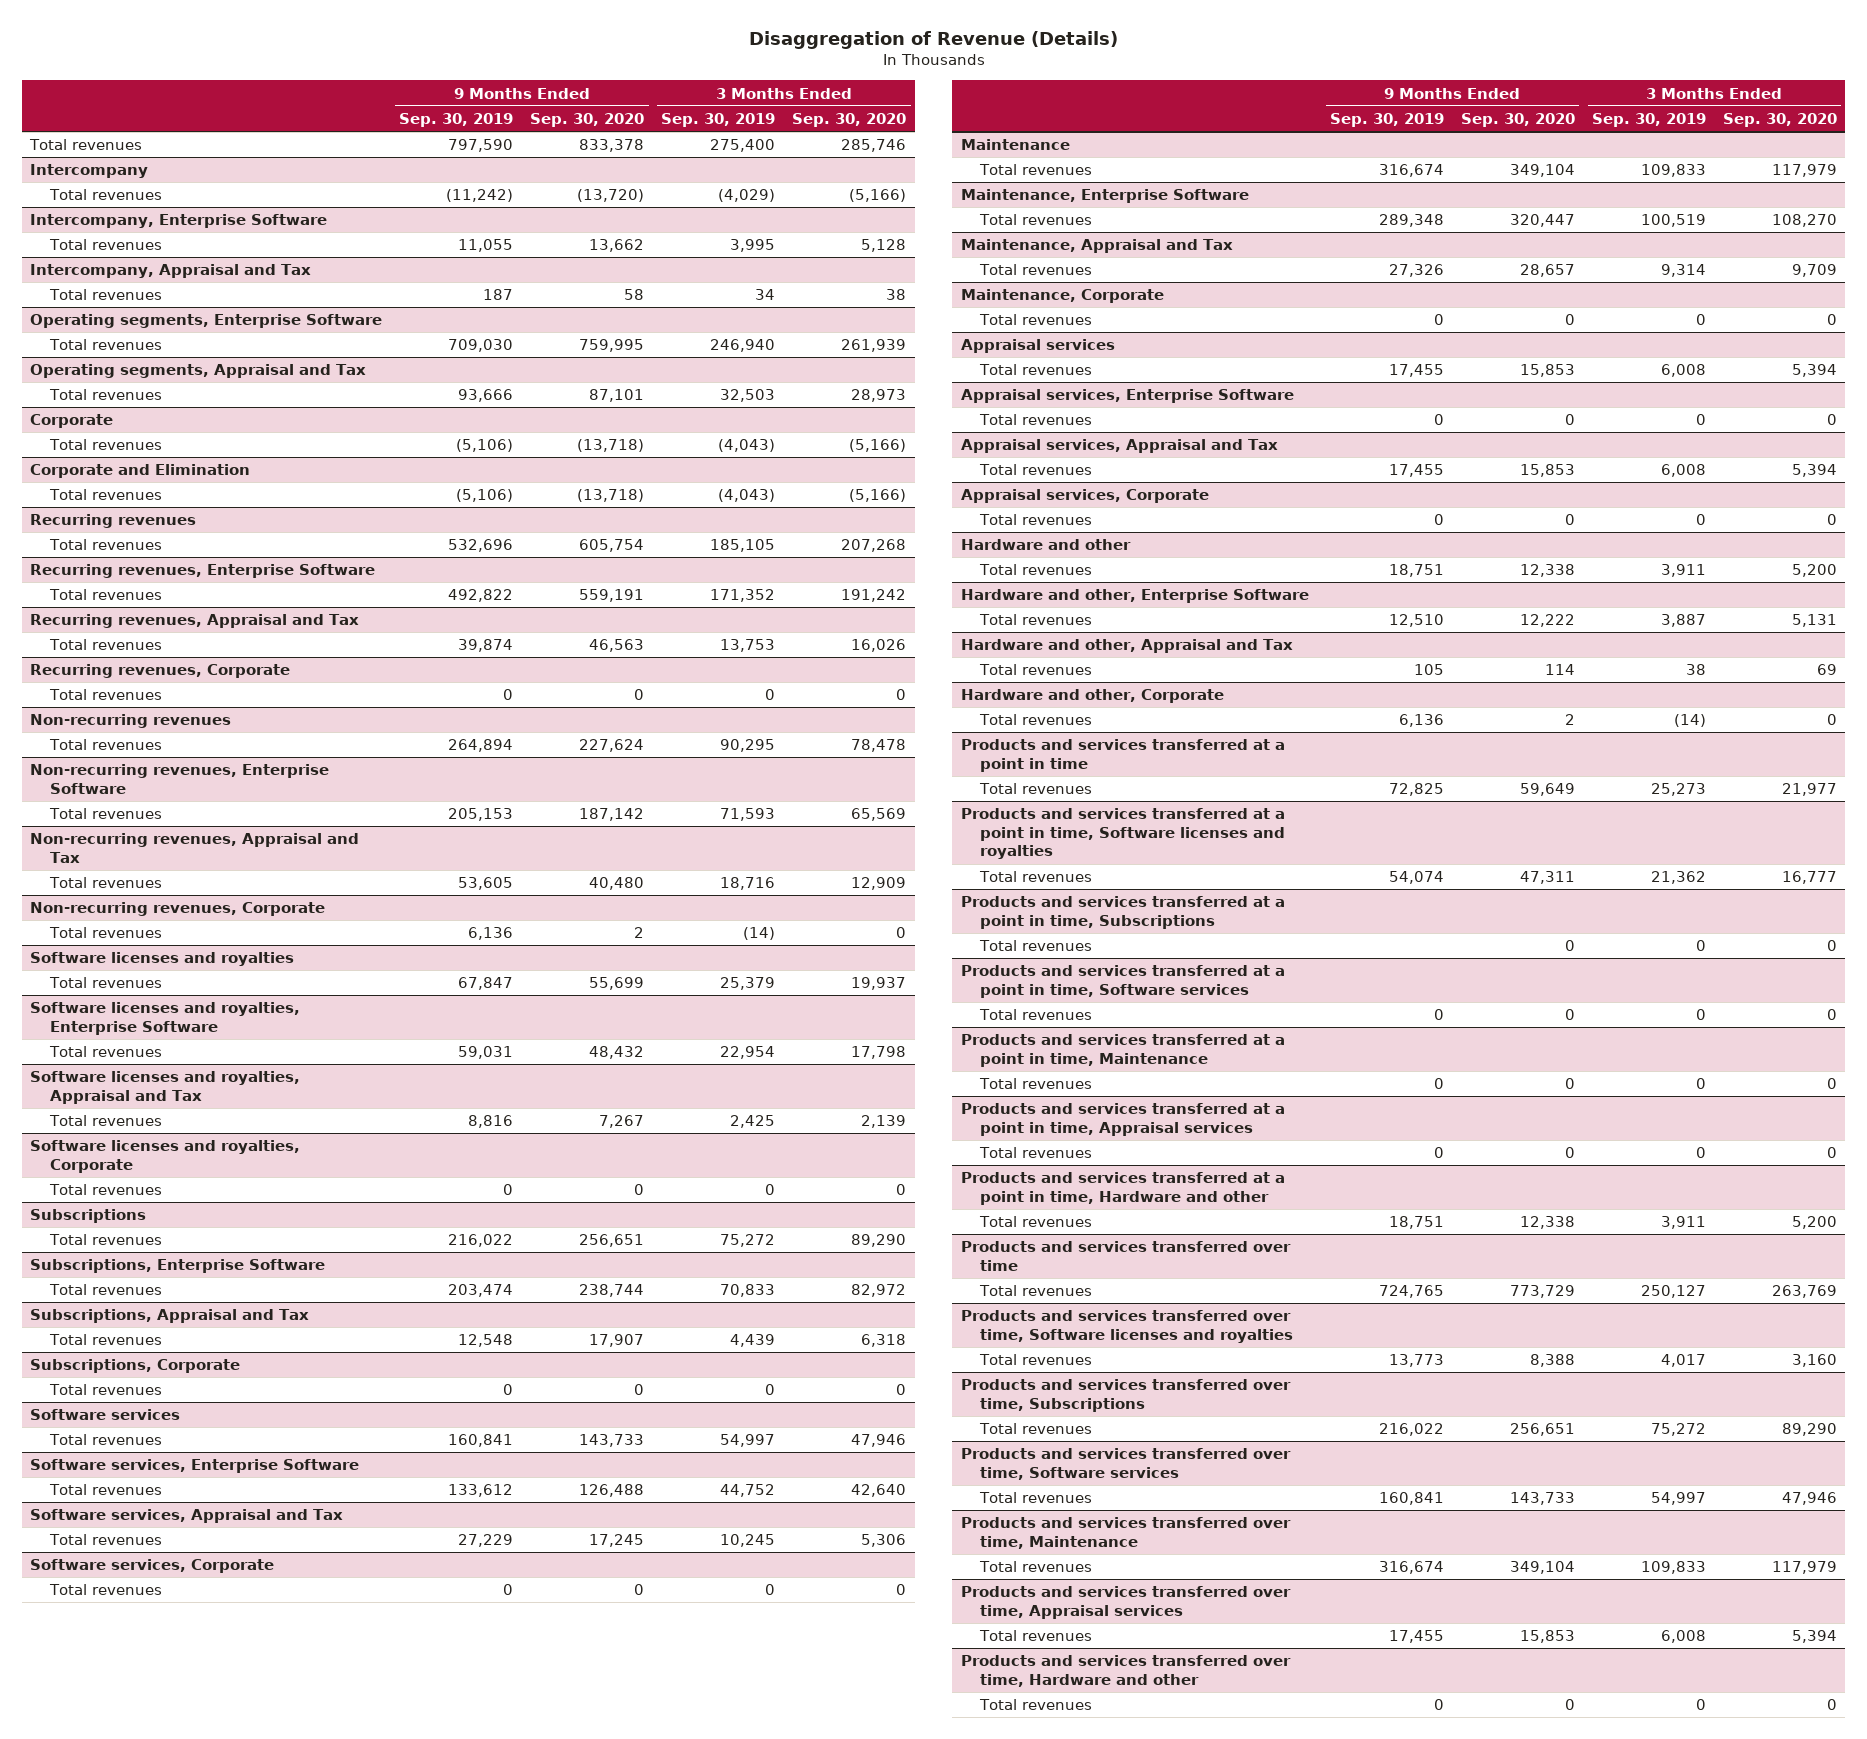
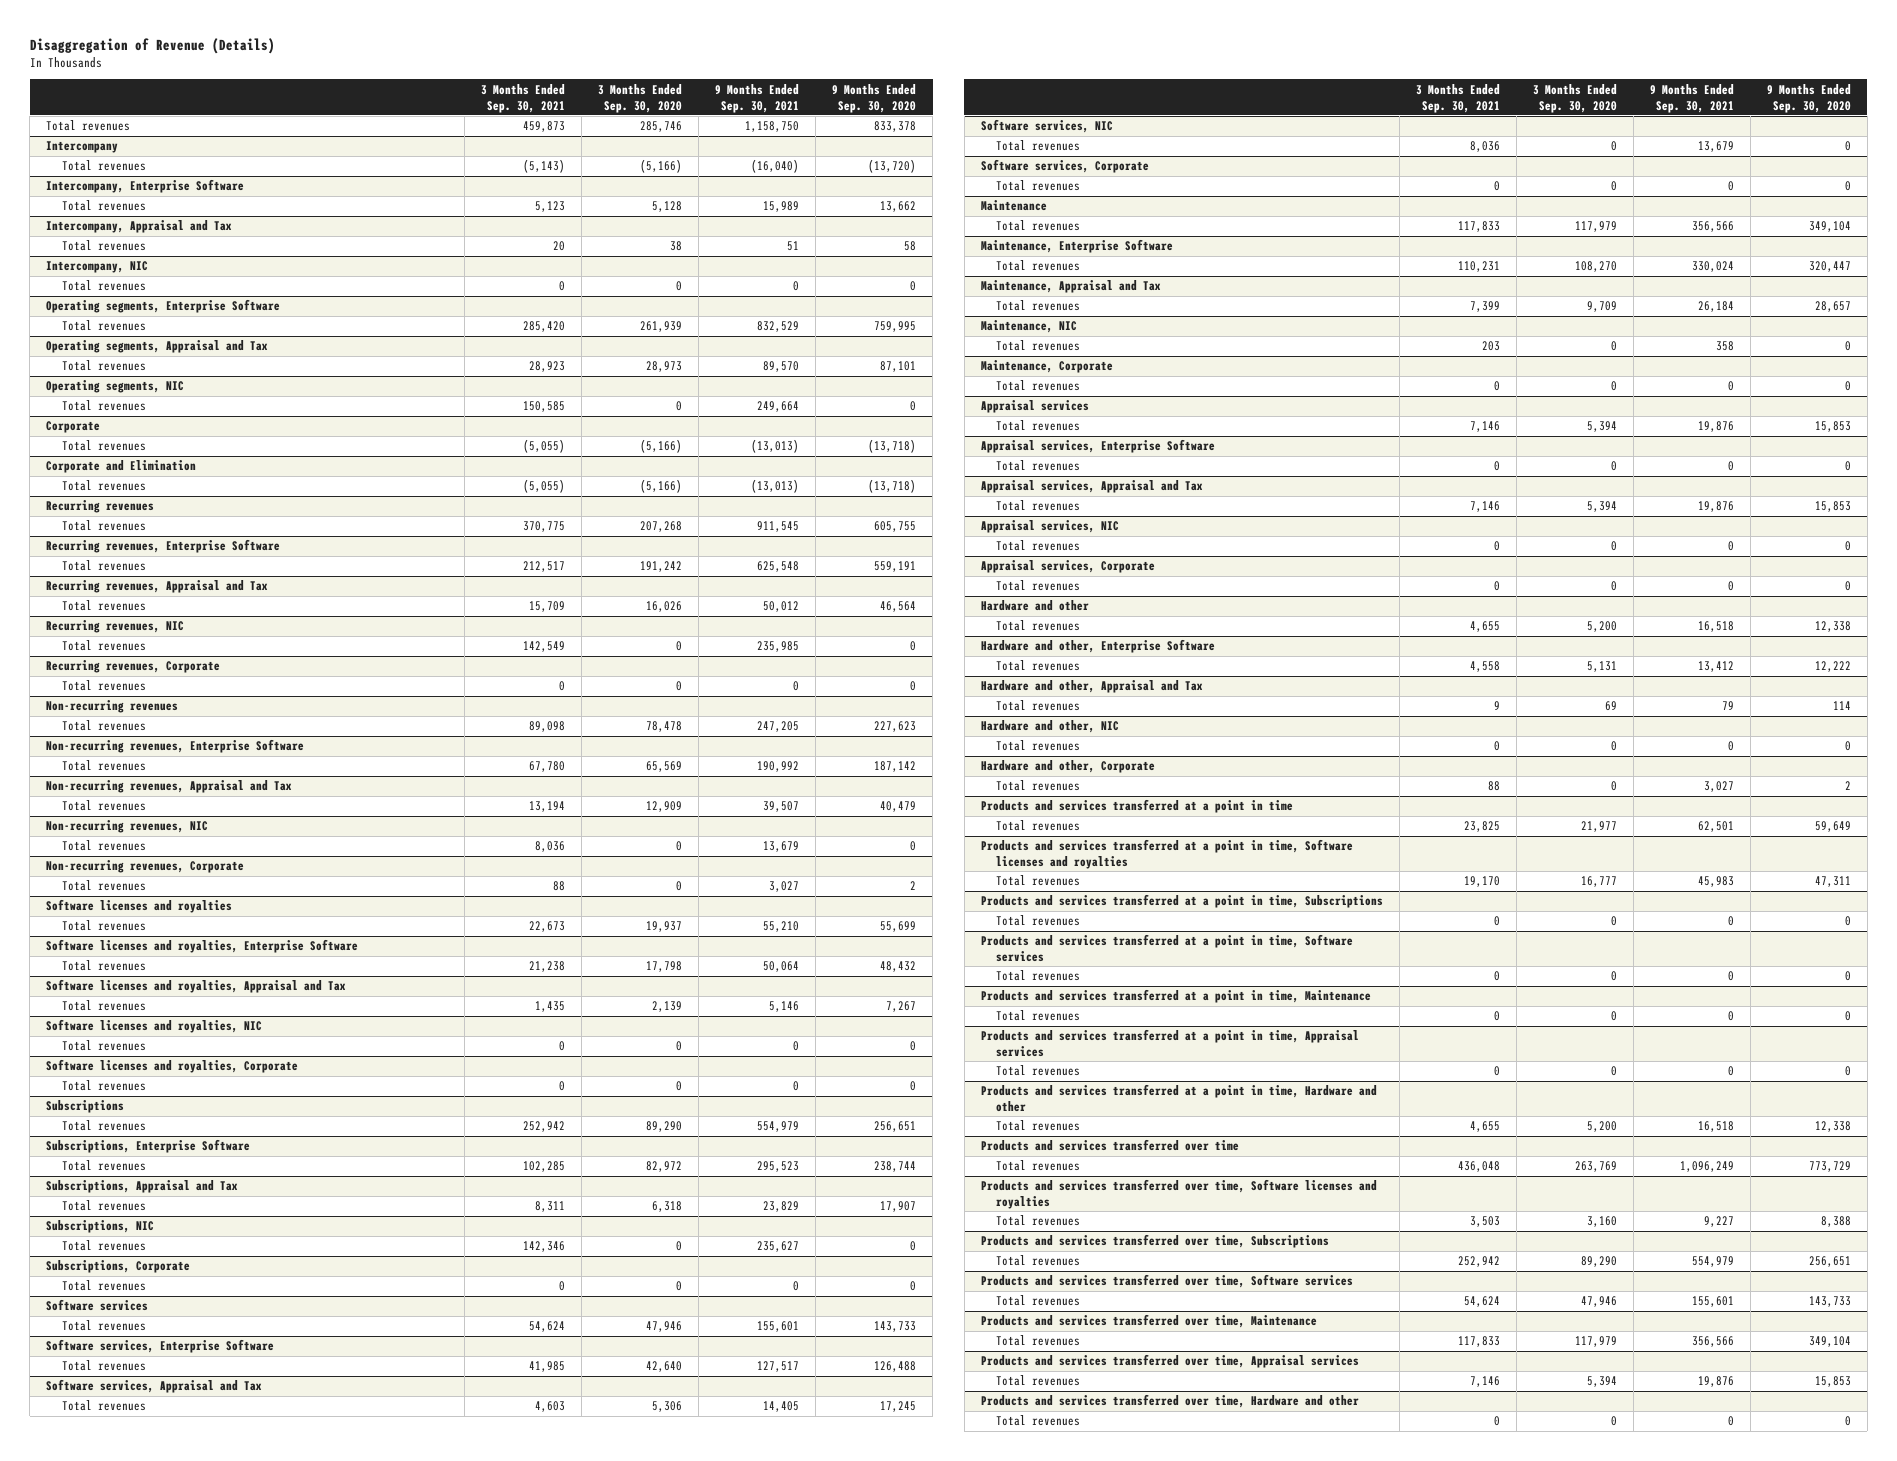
[399,112,514,127] Sep. 30, 2019 -> none
[661,112,776,127] Sep. 30, 2019 -> none
none -> [481,83,566,113] 3 Months Ended Sep. 30, 2021
none -> [715,83,800,113] 9 Months Ended Sep. 30, 2021
none -> [46,261,149,274] Intercompany, NIC
none -> [61,280,146,292] Total revenues
none -> [46,380,185,394] Operating segments, NIC
none -> [61,400,146,412] Total revenues
[579,539,645,553] 605,754 -> [874,521,917,533] 605,755
[589,639,645,653] 46,563 -> [880,601,917,613] 46,564
none -> [46,620,185,634] Recurring revenues, NIC
none -> [61,640,146,652] Total revenues
[579,739,645,753] 227,624 -> [874,721,917,733] 227,623
[589,877,645,891] 40,480 -> [880,801,917,813] 40,479
none -> [46,820,209,834] Non-recurring revenues, NIC
none -> [61,840,146,852] Total revenues
none -> [46,1019,263,1034] Software licenses and royalties, NIC
none -> [61,1040,146,1052] Total revenues
none -> [46,1220,155,1234] Subscriptions, NIC
none -> [61,1240,146,1252] Total revenues
none -> [980,119,1113,134] Software services, NIC
none -> [996,140,1081,152] Total revenues
none -> [980,320,1077,334] Maintenance, NIC
none -> [996,340,1081,352] Total revenues
none -> [980,520,1119,534] Appraisal services, NIC
none -> [996,540,1081,552] Total revenues
none -> [980,720,1119,734] Hardware and other, NIC
none -> [996,740,1081,752] Total revenues

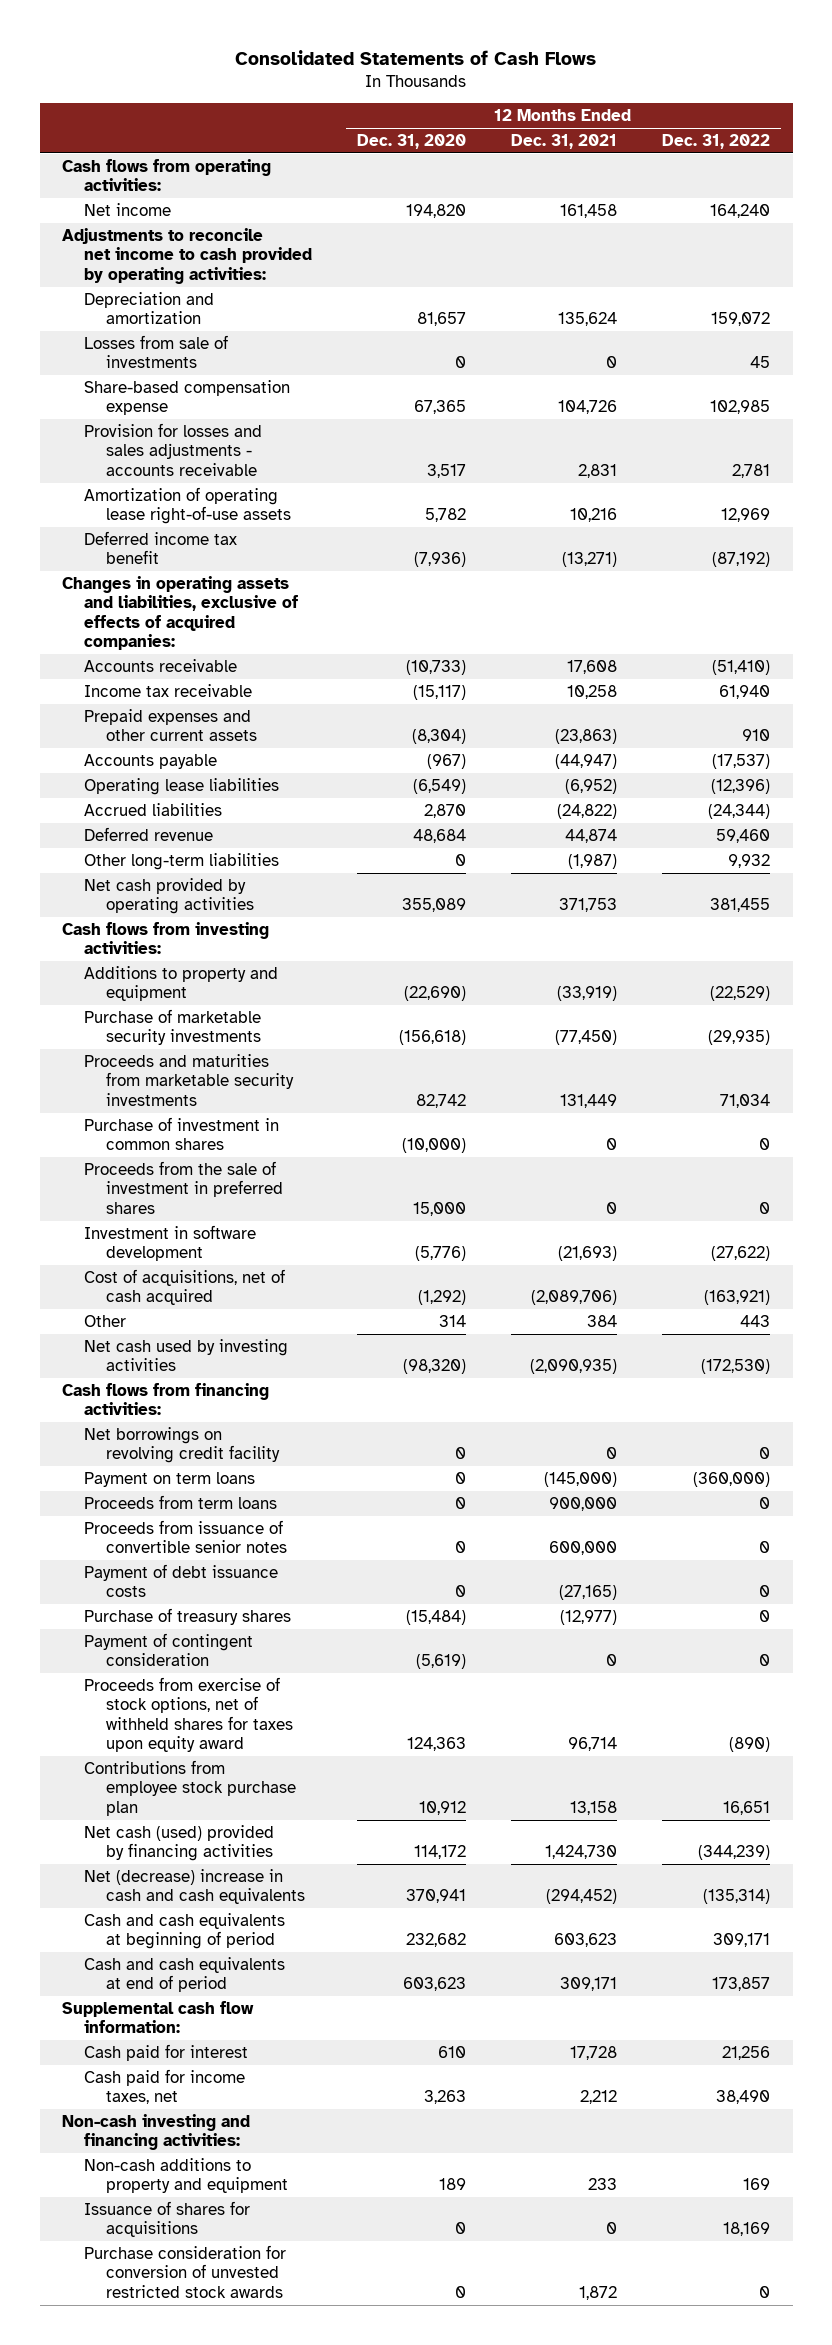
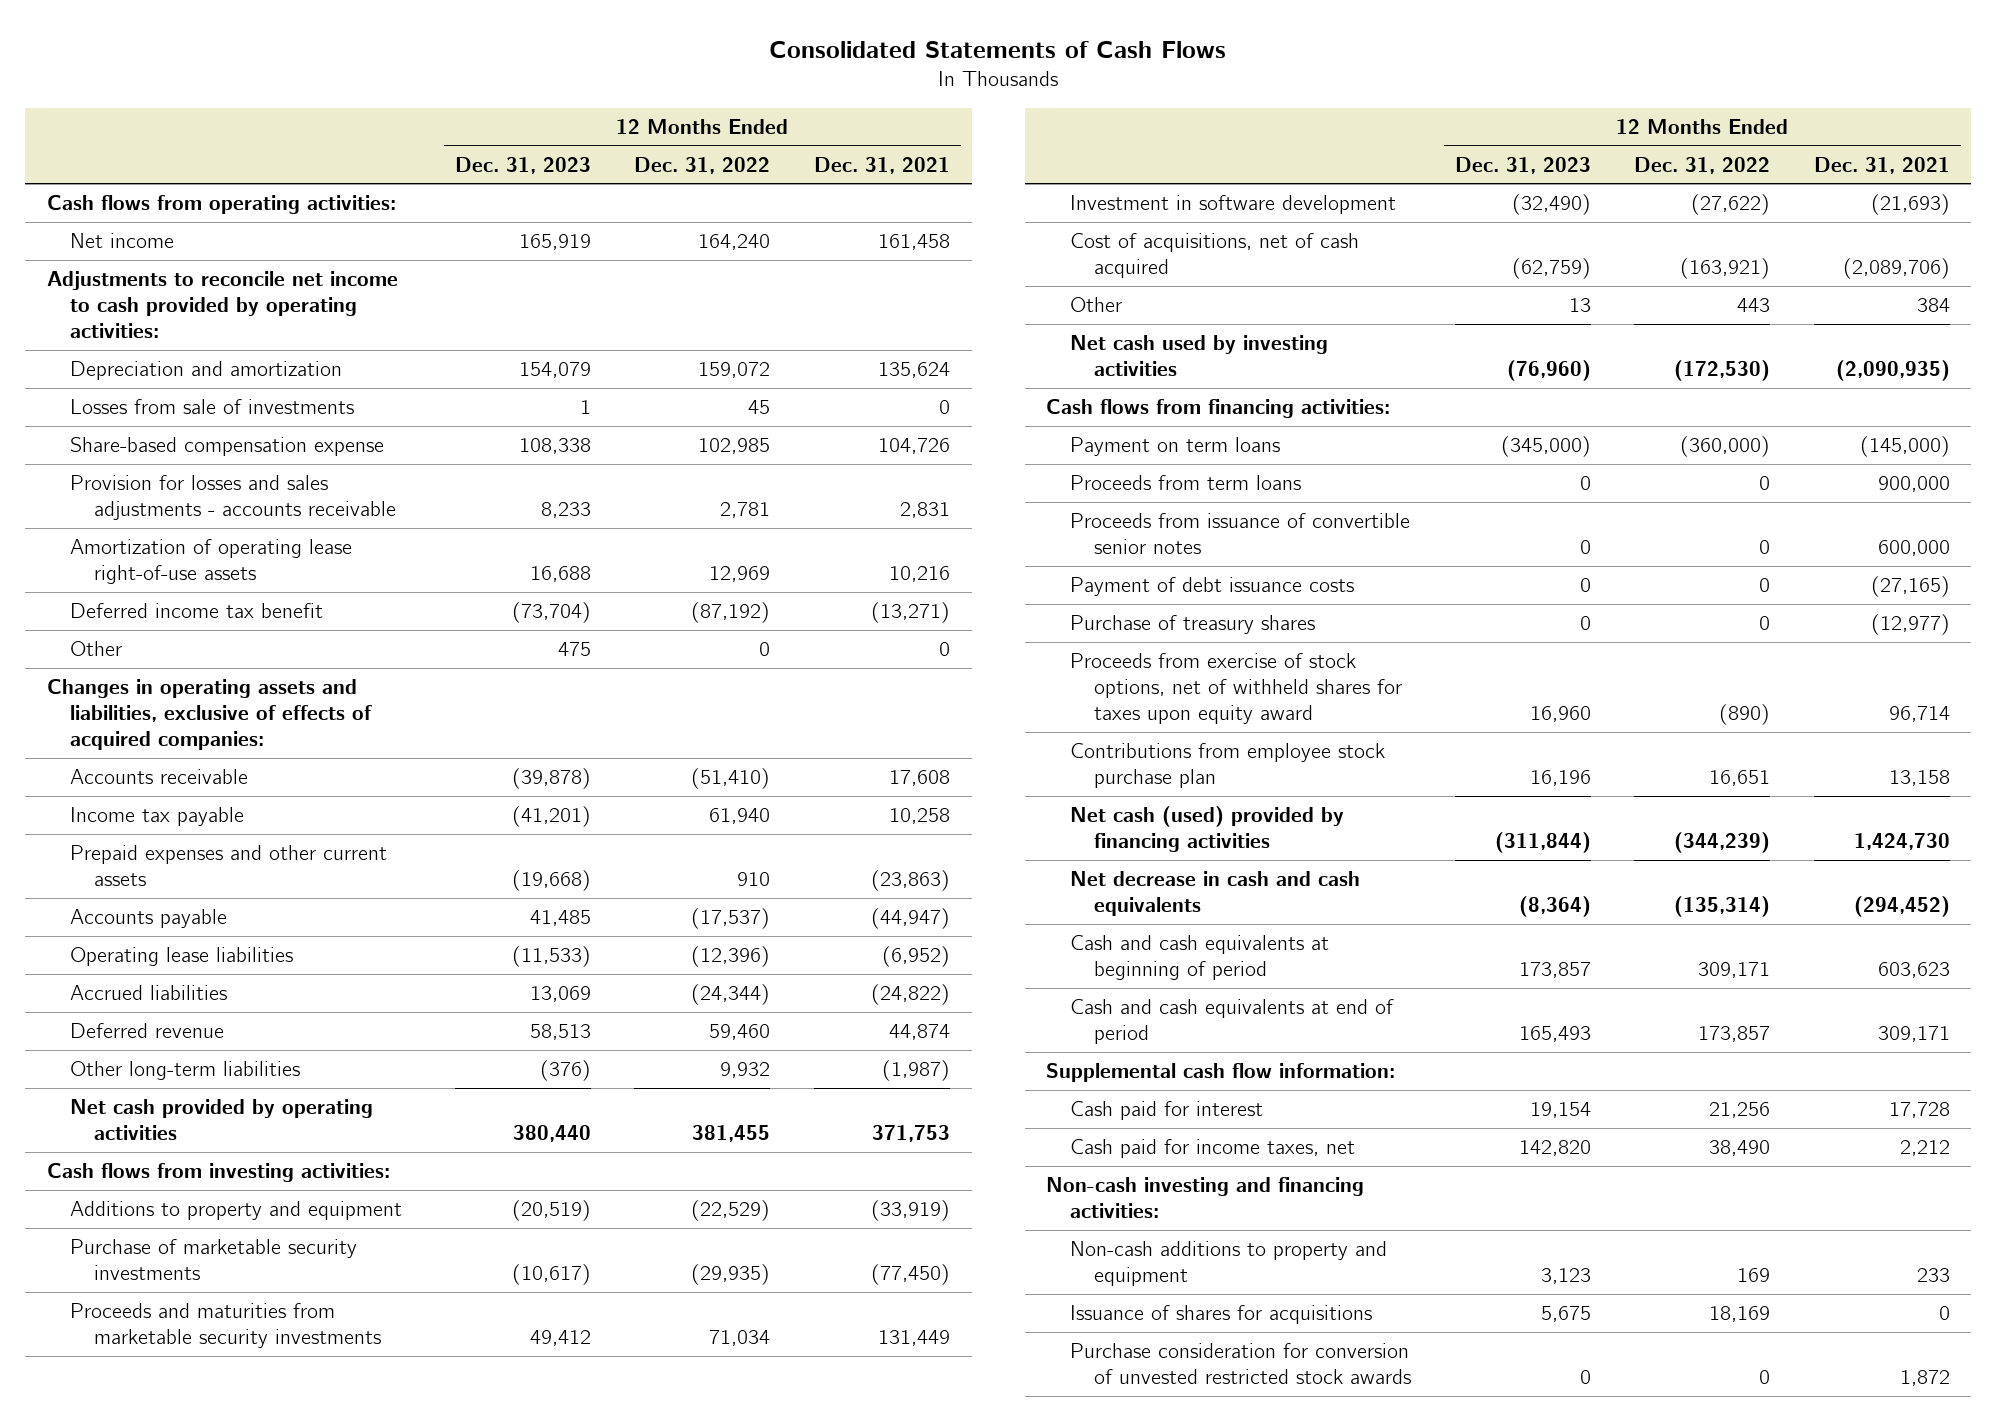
[356,134,466,150] Dec. 31, 2020 -> none
none -> [454,156,591,174] Dec. 31, 2023
none -> [70,641,123,657] Other
[83,683,252,697] Income tax receivable -> [70,807,245,827] Income tax payable
[83,1116,279,1151] Purchase of investment in common shares -> none
[83,1160,283,1214] Proceeds from the sale of investment in preferred shares -> none
[83,1426,280,1464] Net borrowings on revolving credit facility -> none
[83,1632,253,1667] Payment of contingent consideration -> none
[83,1868,305,1905] Net (decrease) increase in cash and cash equivalents -> [1070,871,1361,917] Net decrease in cash and cash equivalents

